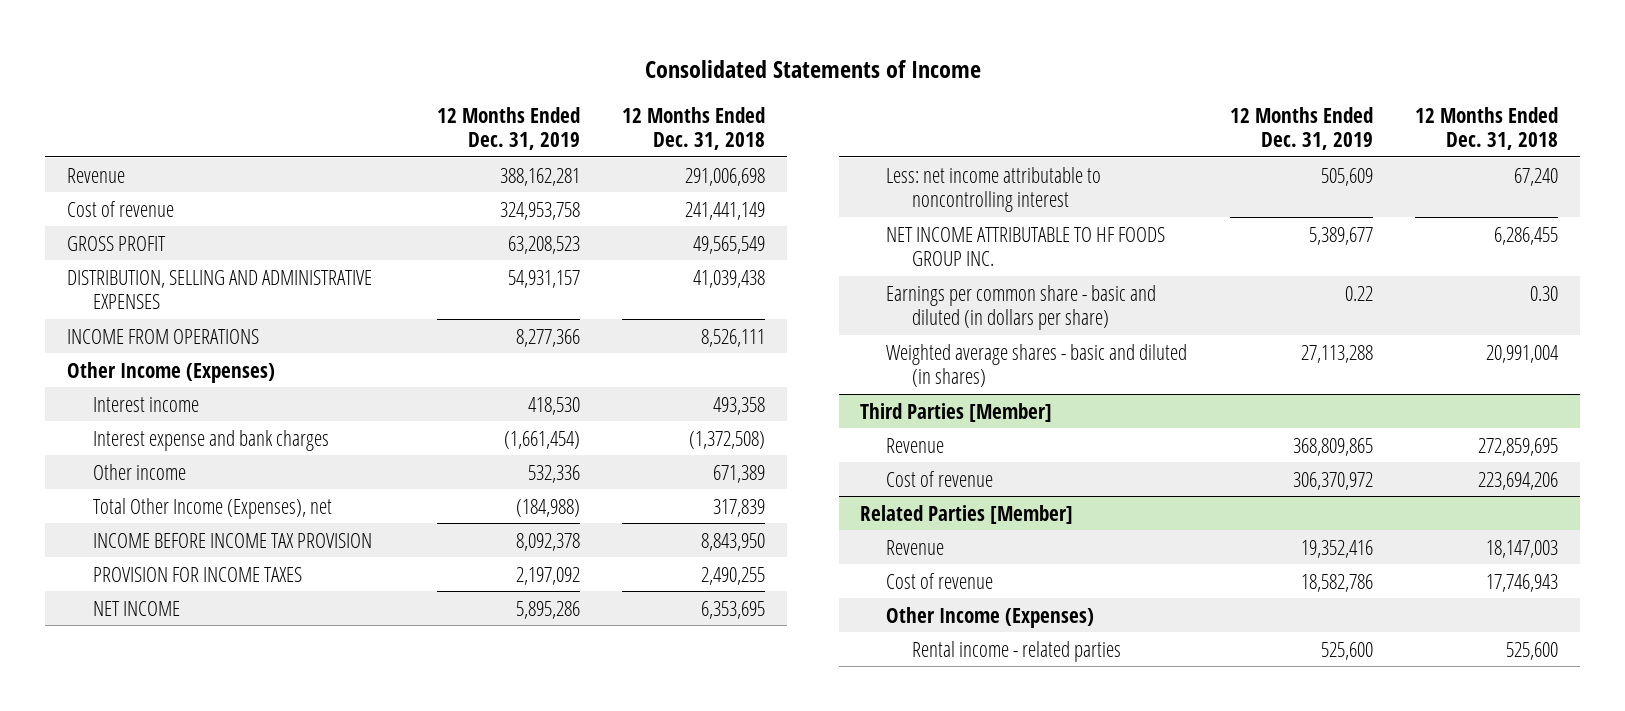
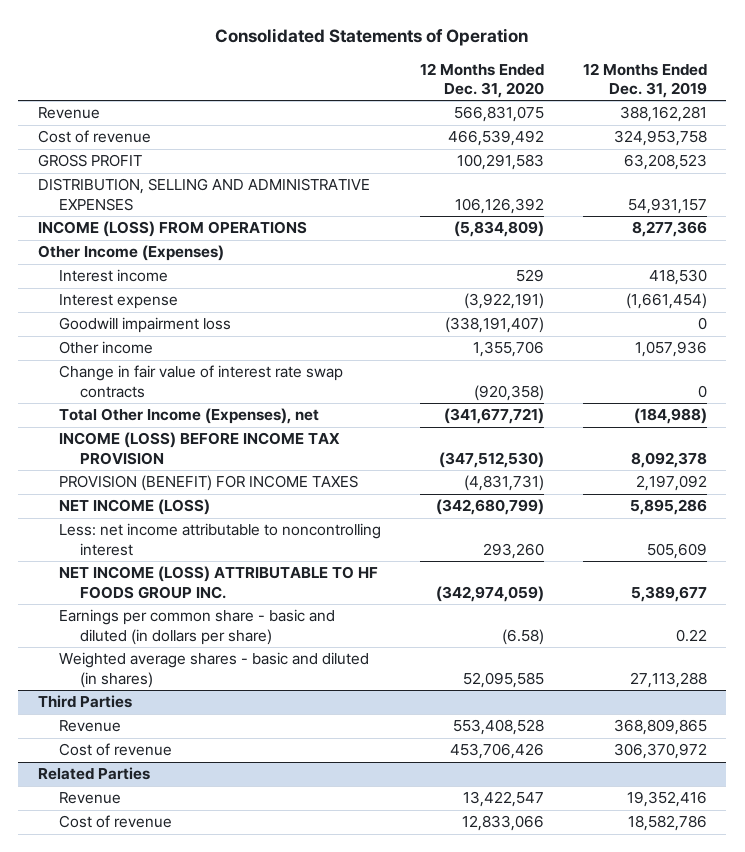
[644,59,981,78] Consolidated Statements of Income -> [215,27,529,46] Consolidated Statements of Operation
[622,106,766,150] 12 Months Ended Dec. 31, 2018 -> none
none -> [419,62,544,98] 12 Months Ended Dec. 31, 2020
[66,328,259,344] INCOME FROM OPERATIONS -> [37,221,307,238] INCOME (LOSS) FROM OPERATIONS
[92,429,329,451] Interest expense and bank charges -> [58,294,178,310] Interest expense
none -> [58,317,231,334] Goodwill impairment loss
[527,464,580,483] 532,336 -> [634,341,707,358] 1,057,936
none -> [58,365,343,398] Change in fair value of interest rate swap contracts
[92,532,372,548] INCOME BEFORE INCOME TAX PROVISION -> [58,432,340,465] INCOME (LOSS) BEFORE INCOME TAX PROVISION
[92,566,302,582] PROVISION FOR INCOME TAXES -> [58,475,358,492] PROVISION (BENEFIT) FOR INCOME TAXES
[92,600,180,616] NET INCOME -> [58,499,210,516] NET INCOME (LOSS)
[885,226,1165,266] NET INCOME ATTRIBUTABLE TO HF FOODS GROUP INC. -> [58,566,378,599] NET INCOME (LOSS) ATTRIBUTABLE TO HF FOODS GROUP INC.
[859,402,1052,422] Third Parties [Member] -> [37,695,132,709] Third Parties
[859,504,1073,524] Related Parties [Member] -> [37,767,150,781] Related Parties
[885,606,1094,628] Other Income (Expenses) -> none
[911,640,1121,662] Rental income - related parties -> none

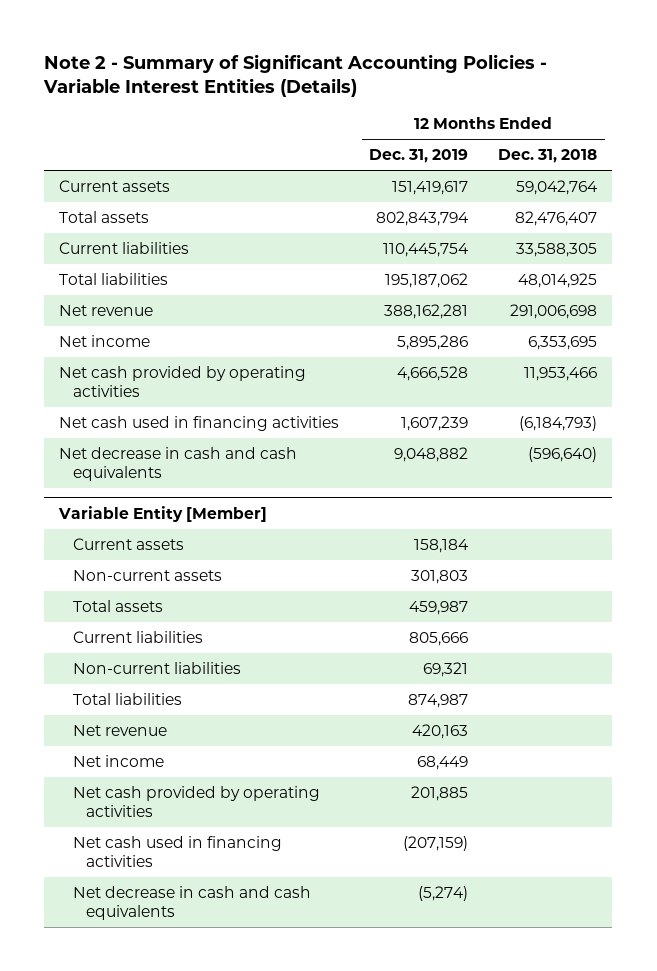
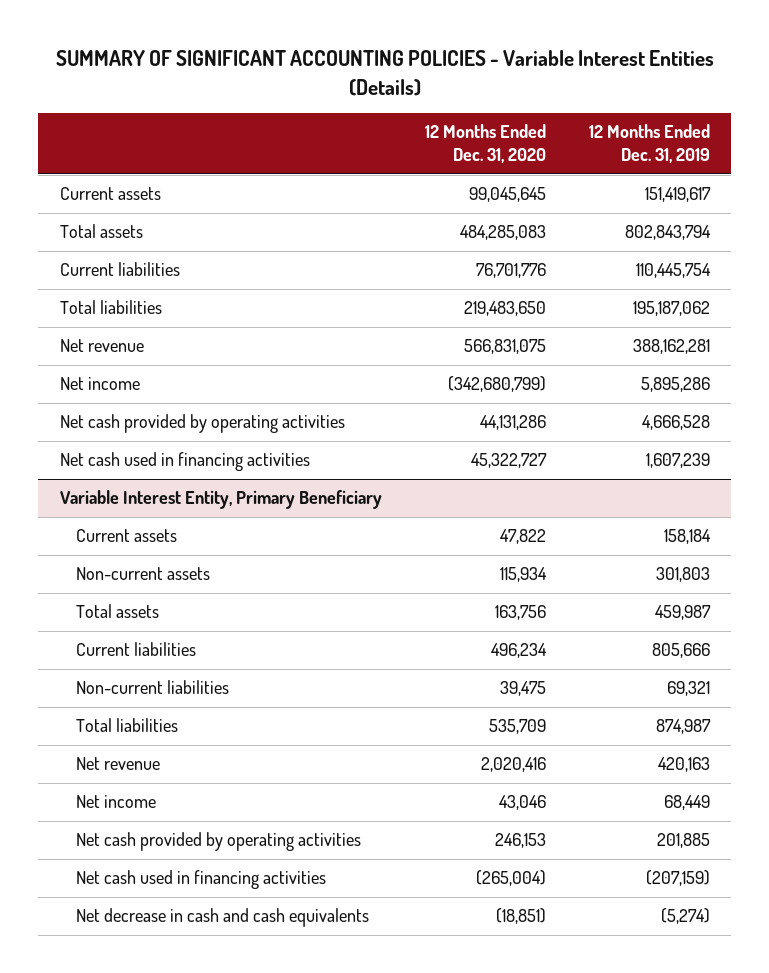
[43,53,548,97] Note 2 - Summary of Significant Accounting Policies - Variable Interest Entities (Details) -> [55,50,714,96] SUMMARY OF SIGNIFICANT ACCOUNTING POLICIES - Variable Interest Entities (Details)
[498,149,598,164] Dec. 31, 2018 -> none
none -> [424,124,546,164] 12 Months Ended Dec. 31, 2020
[59,446,298,482] Net decrease in cash and cash equivalents -> none
[58,505,268,522] Variable Entity [Member] -> none
none -> [59,490,382,510] Variable Interest Entity, Primary Beneficiary

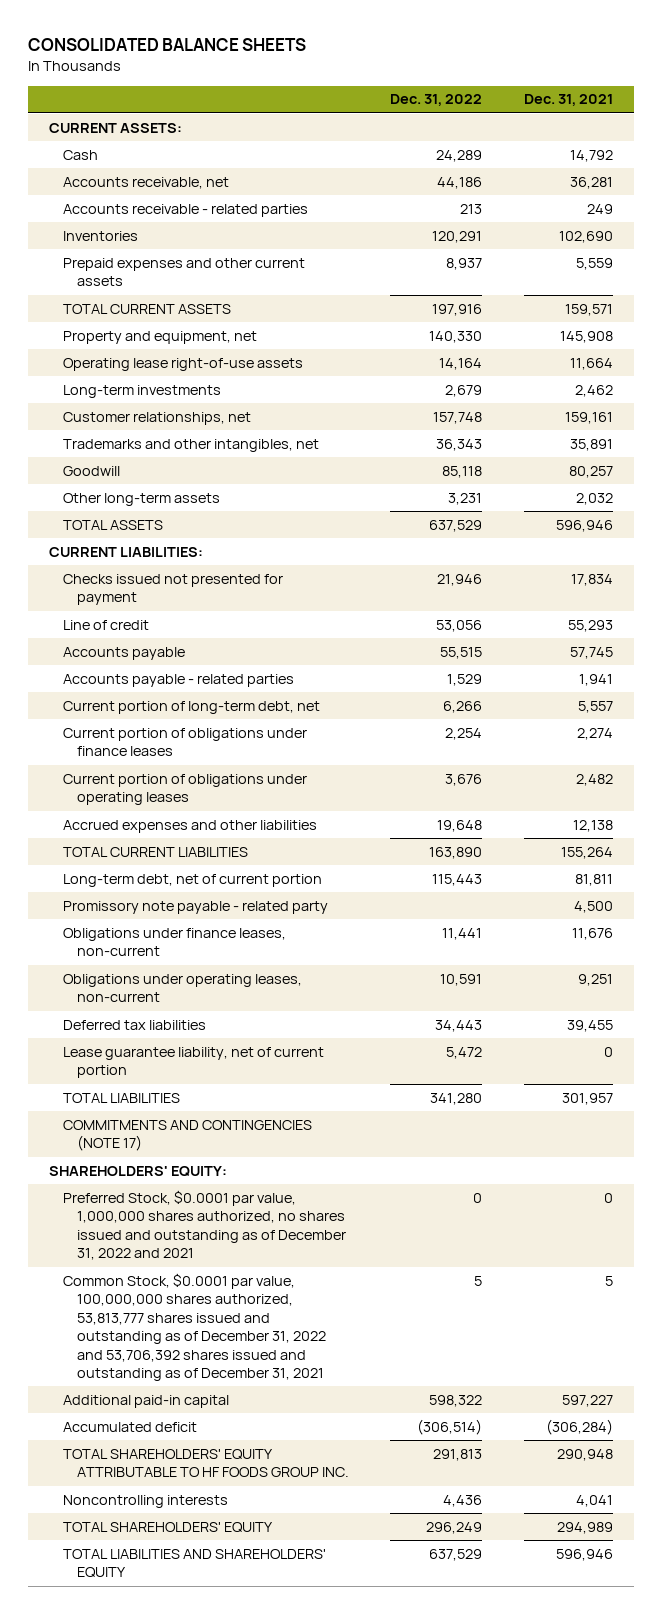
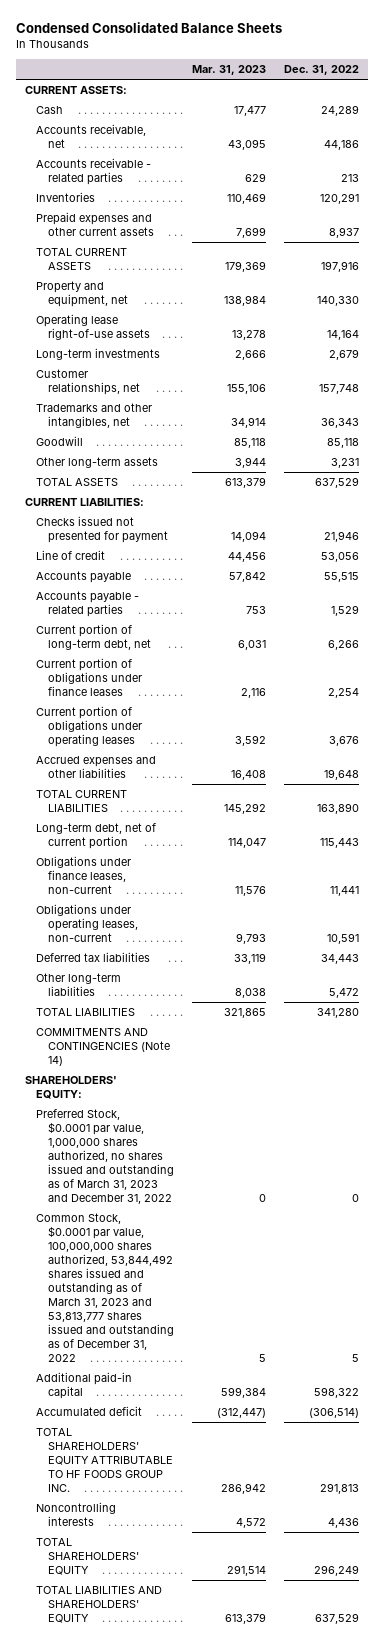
[28,38,307,52] CONSOLIDATED BALANCE SHEETS -> [15,22,282,34] Condensed Consolidated Balance Sheets
[524,94,614,107] Dec. 31, 2021 -> none
none -> [191,65,266,76] Mar. 31, 2023
[62,900,328,914] Promissory note payable - related party -> none
[62,1046,324,1079] Lease guarantee liability, net of current portion -> [36,973,122,997] Other long-term liabilities
[62,1119,312,1152] COMMITMENTS AND CONTINGENCIES (NOTE 17) -> [36,1028,170,1067] COMMITMENTS AND CONTINGENCIES (Note 14)
[62,1189,346,1261] Preferred Stock, $0.0001 par value, 1,000,000 shares authorized, no shares issued and outstanding as of December 31, 2022 and 2021 -> [36,1109,174,1204] Preferred Stock, $0.0001 par value, 1,000,000 shares authorized, no shares issued and outstanding as of March 31, 2023 and December 31, 2022
[62,1272,326,1382] Common Stock, $0.0001 par value, 100,000,000 shares authorized, 53,813,777 shares issued and outstanding as of December 31, 2022 and 53,706,392 shares issued and outstanding as of December 31, 2021 -> [36,1213,174,1362] Common Stock, $0.0001 par value, 100,000,000 shares authorized, 53,844,492 shares issued and outstanding as of March 31, 2023 and 53,813,777 shares issued and outstanding as of December 31, 2022

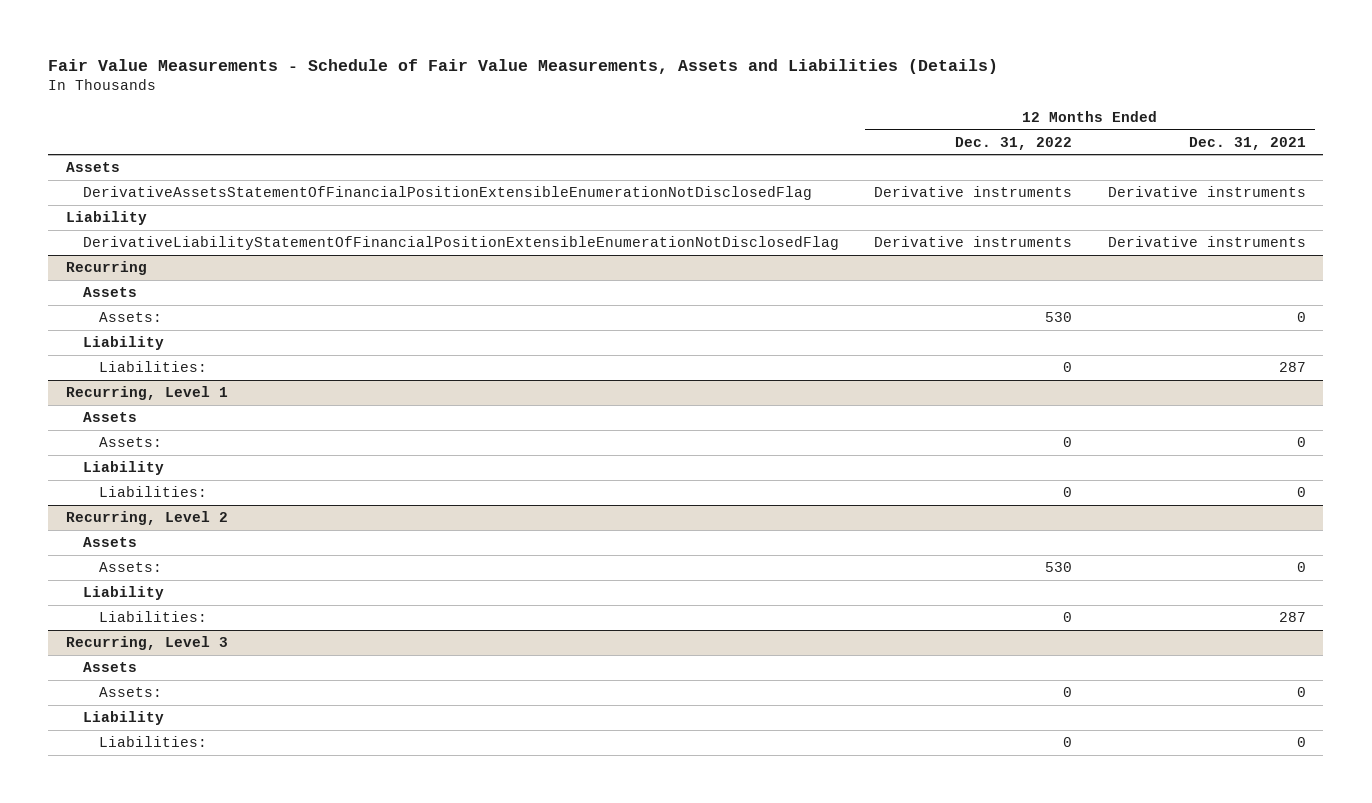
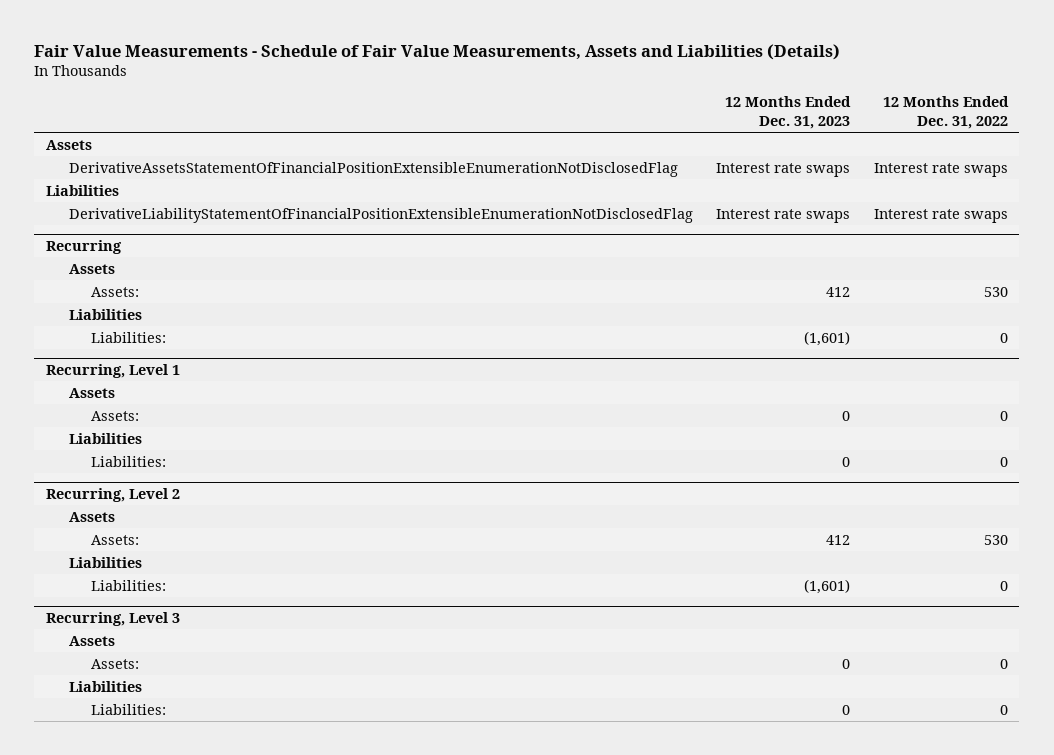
[1188,136,1306,150] Dec. 31, 2021 -> none
none -> [725,96,852,130] 12 Months Ended Dec. 31, 2023
[66,211,148,226] Liability -> none
[874,186,1073,198] Derivative instruments -> [873,162,1008,177] Interest rate swaps
none -> [45,184,119,196] Liabilities
[874,236,1073,248] Derivative instruments -> [873,208,1008,223] Interest rate swaps
[82,336,164,351] Liability -> none
none -> [68,308,142,320] Liabilities
[82,461,164,476] Liability -> none
none -> [68,432,142,444] Liabilities
[82,586,164,601] Liability -> none
none -> [68,556,142,568] Liabilities
[82,711,164,726] Liability -> none
none -> [68,680,142,692] Liabilities

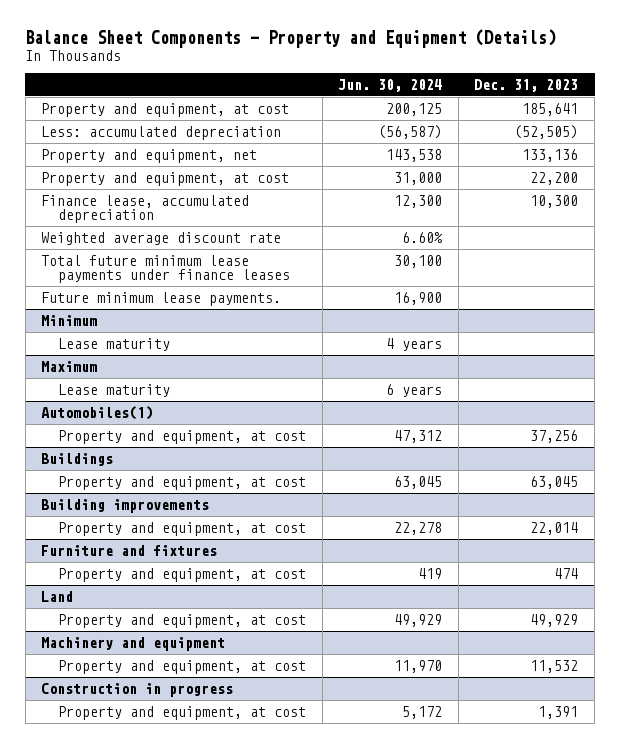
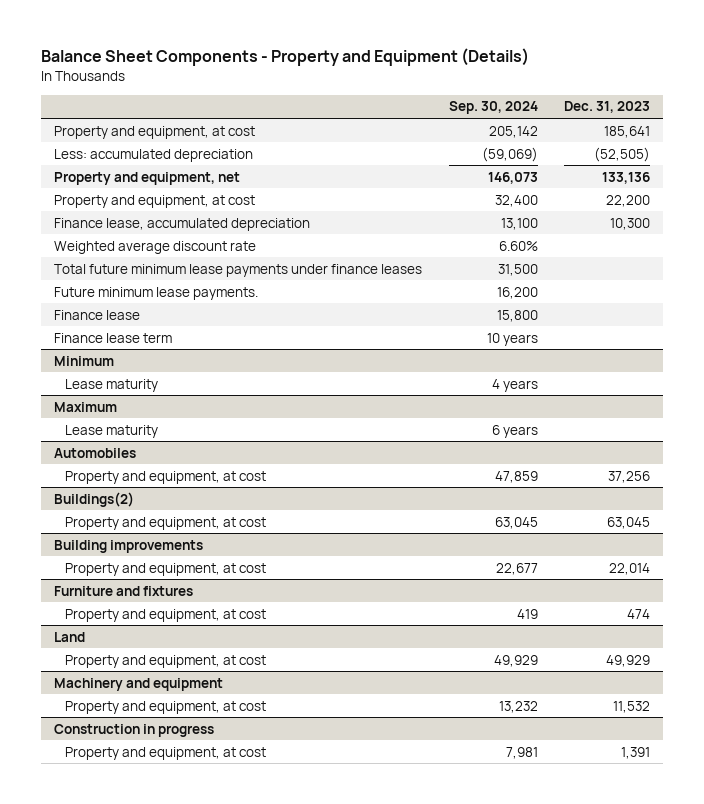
[338,78,443,92] Jun. 30, 2024 -> none
none -> [448,101,538,115] Sep. 30, 2024
none -> [54,309,141,320] Finance lease
none -> [54,332,173,343] Finance lease term
[41,406,154,421] Automobiles(1) -> [54,447,137,458] Automobiles
[41,453,114,467] Buildings -> [54,491,135,507] Buildings(2)

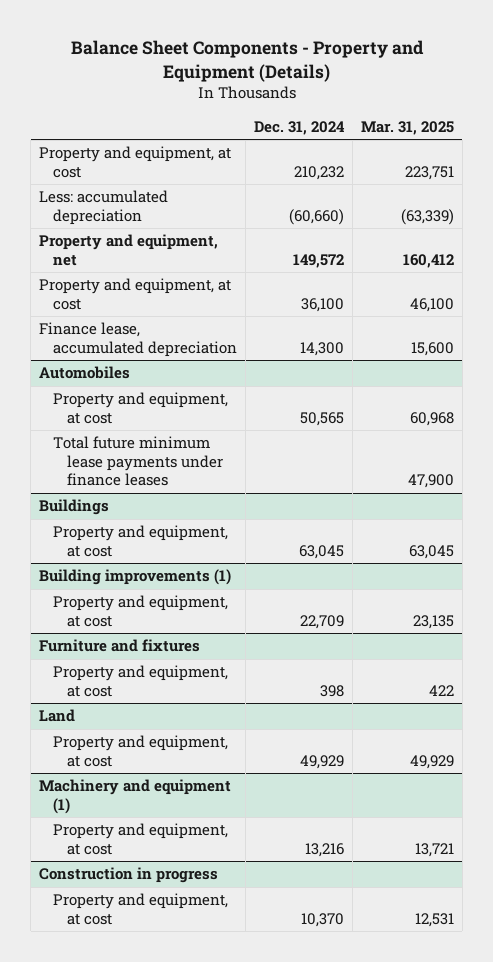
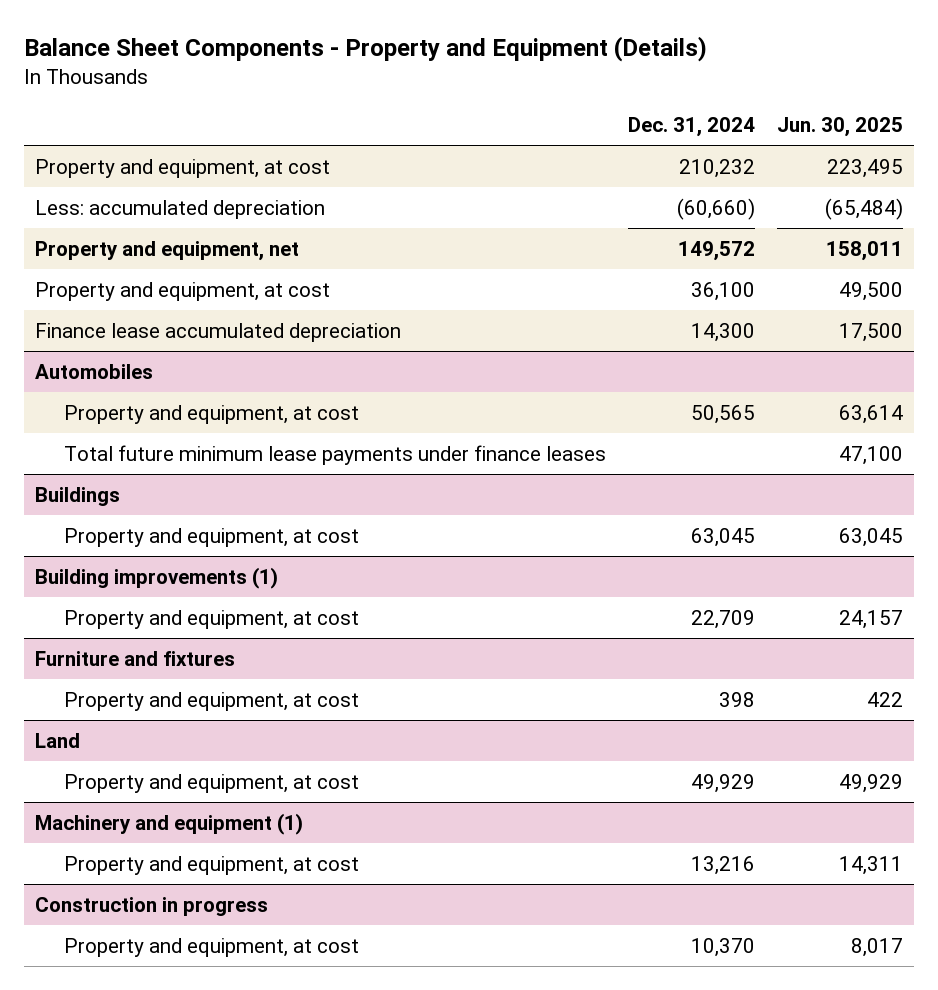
[360,120,454,135] Mar. 31, 2025 -> none
none -> [777,117,904,138] Jun. 30, 2025
[39,322,237,357] Finance lease, accumulated depreciation -> [34,322,401,342] Finance lease accumulated depreciation

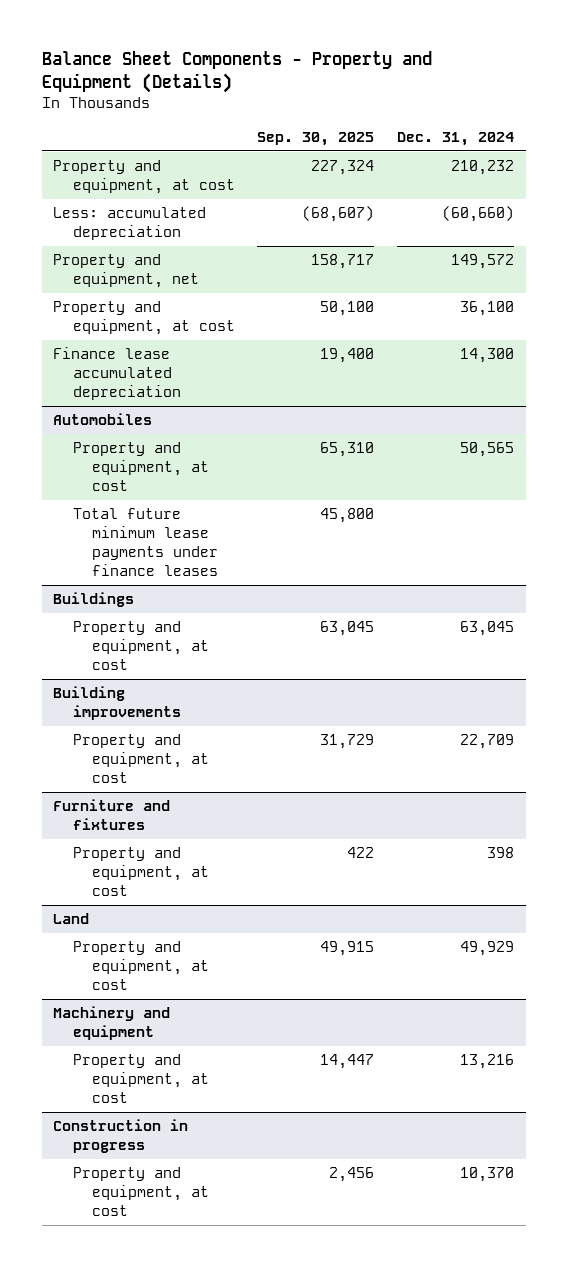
[777,117,904,138] Jun. 30, 2025 -> none
none -> [257,131,375,146] Sep. 30, 2025
[34,566,278,589] Building improvements (1) -> [53,686,181,721] Building improvements
[34,812,303,835] Machinery and equipment (1) -> [53,1006,171,1041] Machinery and equipment

